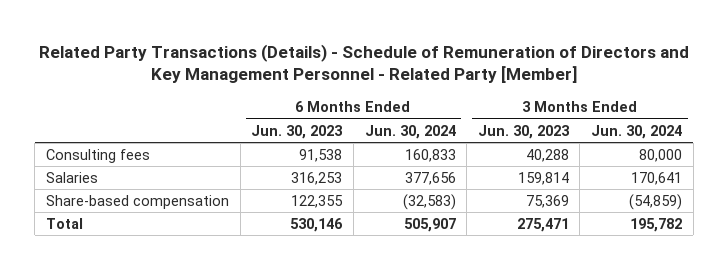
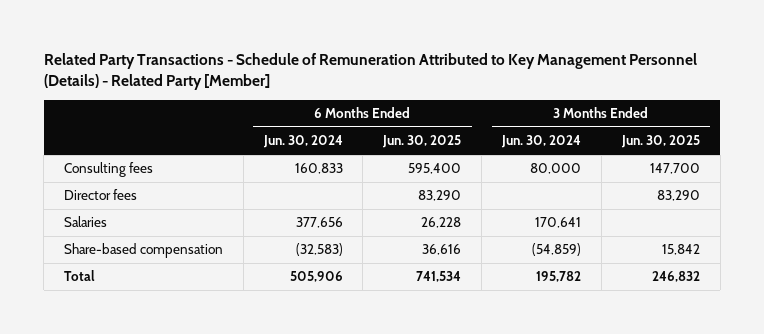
[39,43,690,84] Related Party Transactions (Details) - Schedule of Remuneration of Directors and Key Management Personnel - Related Party [Member] -> [43,52,697,91] Related Party Transactions - Schedule of Remuneration Attributed to Key Management Personnel (Details) - Related Party [Member]
[251,124,344,139] Jun. 30, 2023 -> none
[477,124,570,139] Jun. 30, 2023 -> none
none -> [382,135,462,149] Jun. 30, 2025
none -> [620,135,700,149] Jun. 30, 2025
none -> [63,189,137,201] Director fees
[403,217,456,232] 505,907 -> [289,271,343,283] 505,906

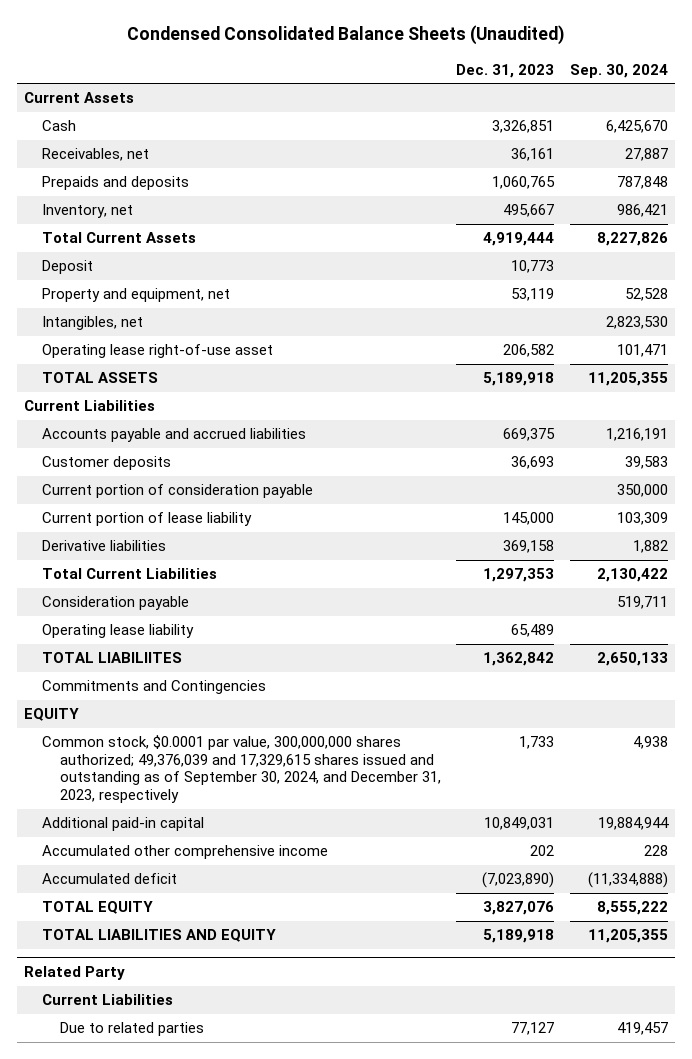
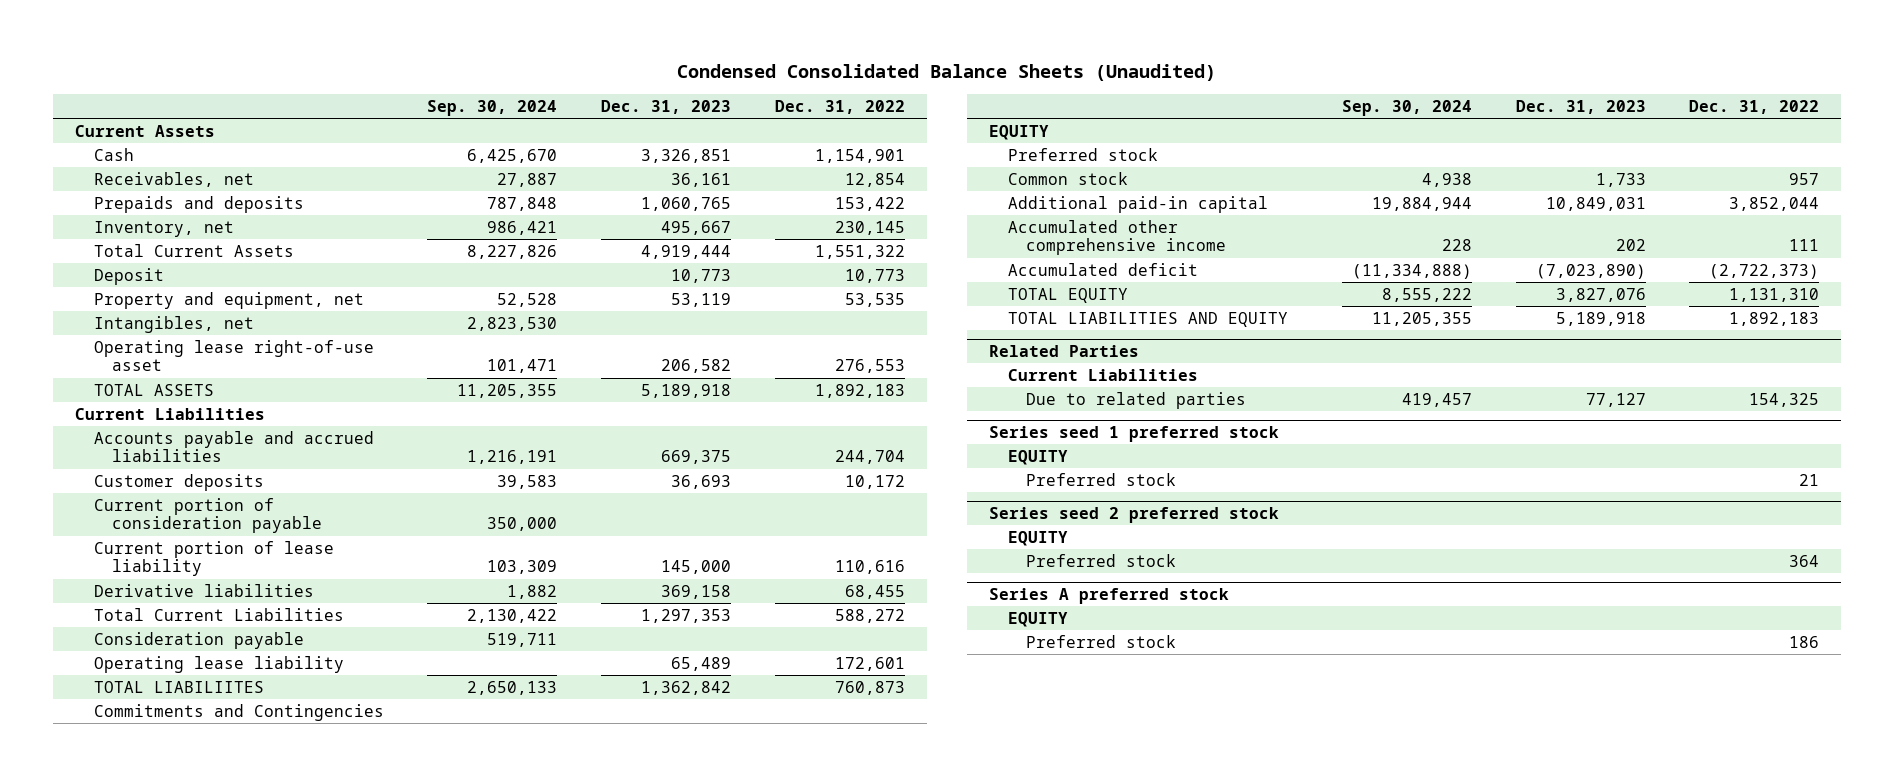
none -> [775,100,906,115] Dec. 31, 2022
none -> [1007,147,1158,161] Preferred stock
[41,735,441,803] Common stock, $0.0001 par value, 300,000,000 shares authorized; 49,376,039 and 17,329,615 shares issued and outstanding as of September 30, 2024, and December 31, 2023, respectively -> [1007,171,1128,185] Common stock
[24,966,126,981] Related Party -> [989,345,1140,358] Related Parties
none -> [989,426,1280,443] Series seed 1 preferred stock
none -> [1007,449,1068,465] EQUITY
none -> [1026,472,1177,486] Preferred stock
none -> [989,507,1280,524] Series seed 2 preferred stock
none -> [1007,530,1068,546] EQUITY
none -> [1026,553,1177,567] Preferred stock
none -> [989,588,1230,605] Series A preferred stock
none -> [1007,611,1068,627] EQUITY
none -> [1026,634,1177,648] Preferred stock

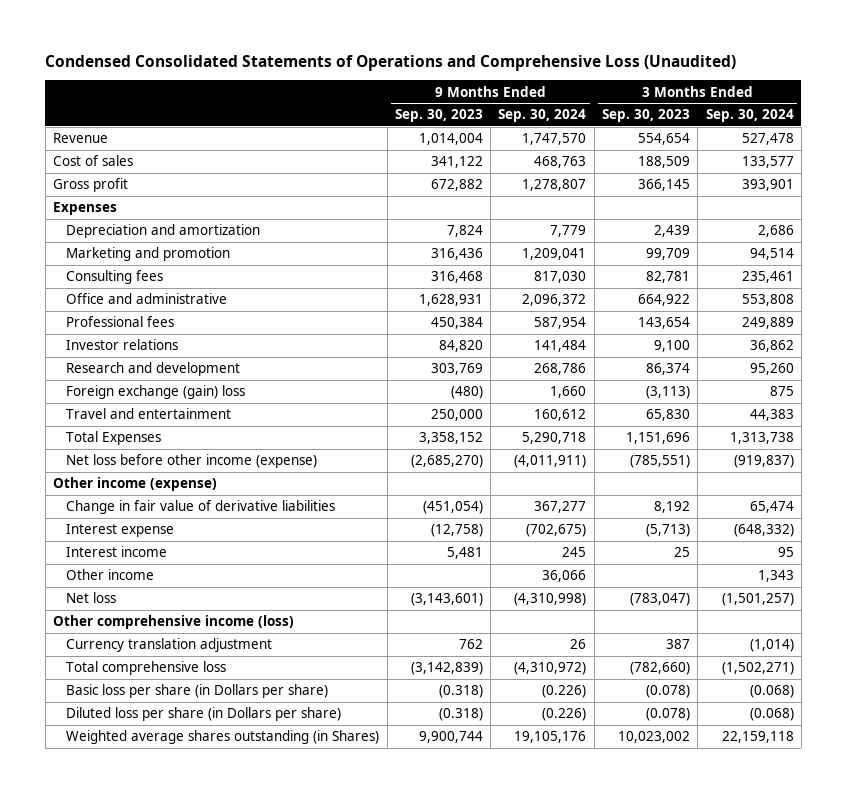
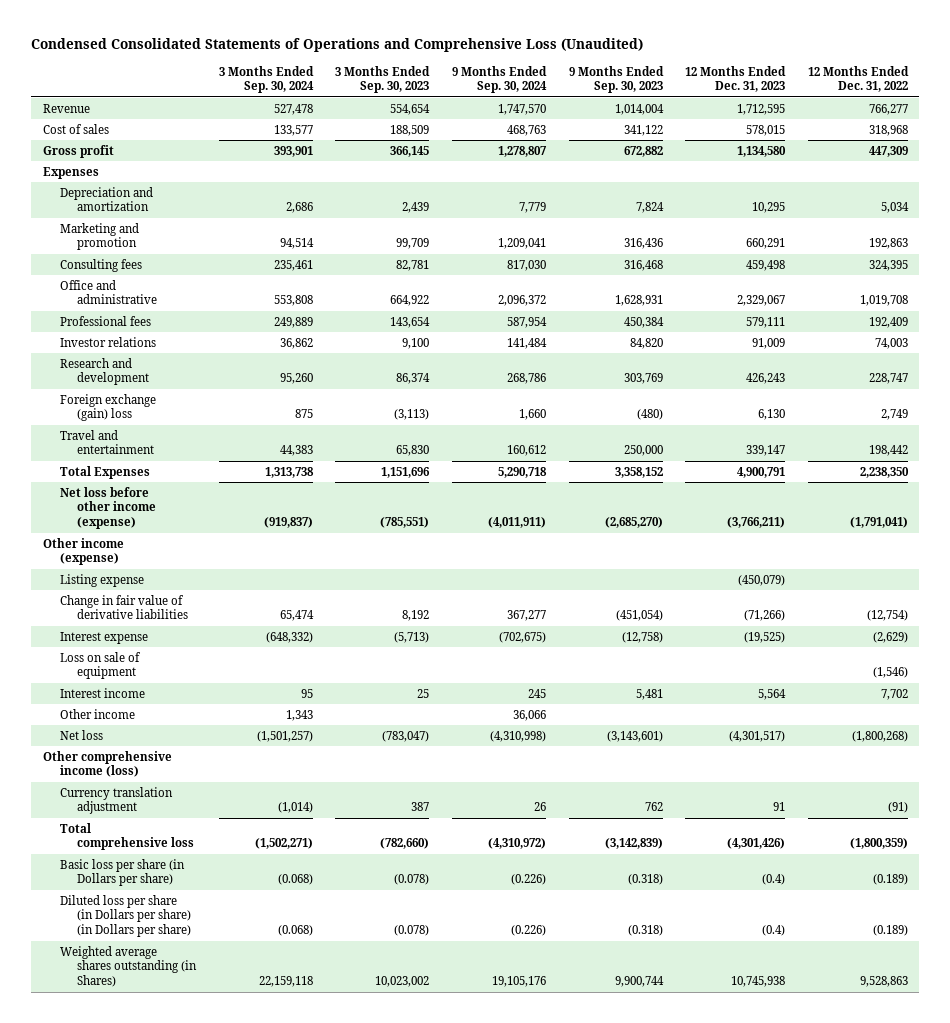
none -> [685,65,787,93] 12 Months Ended Dec. 31, 2023
none -> [807,65,909,93] 12 Months Ended Dec. 31, 2022
none -> [59,573,144,587] Listing expense
none -> [59,651,141,680] Loss on sale of equipment
[66,707,342,722] Diluted loss per share (in Dollars per share) -> [59,894,192,938] Diluted loss per share (in Dollars per share) (in Dollars per share)

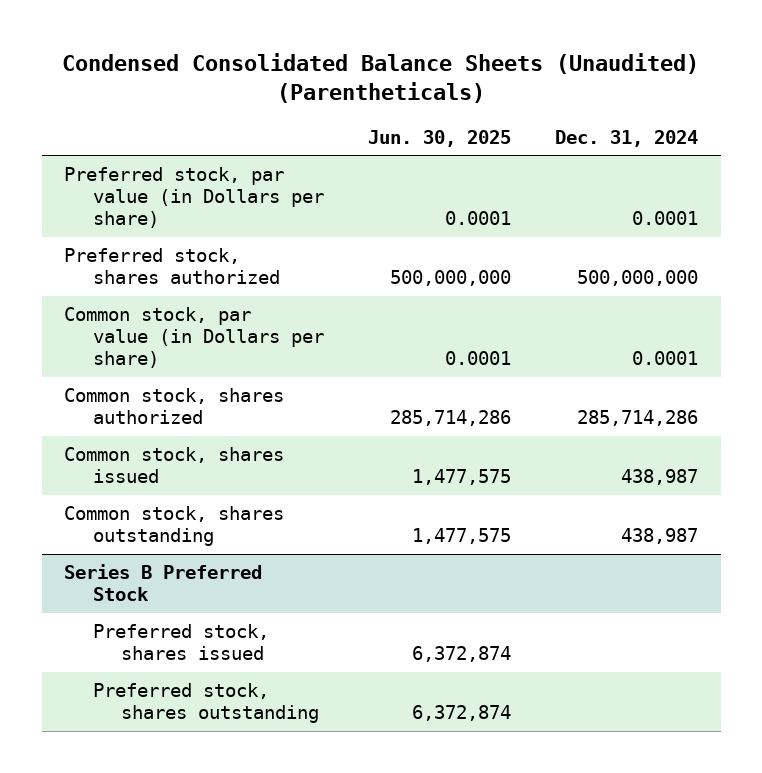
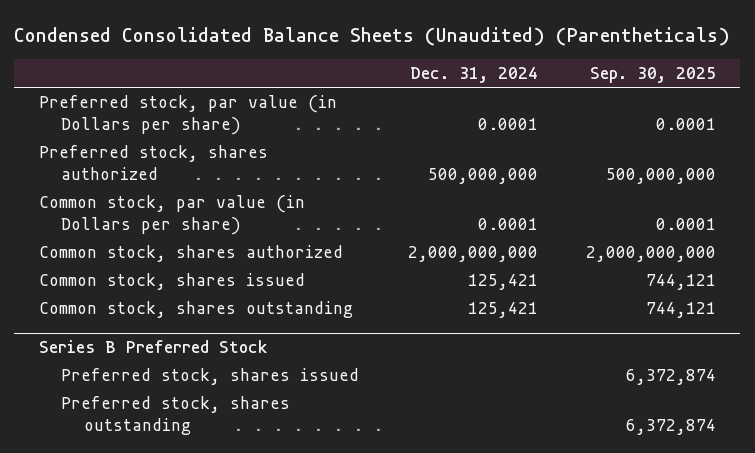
[367,129,511,147] Jun. 30, 2025 -> none
none -> [590,67,717,84] Sep. 30, 2025
[577,410,699,427] 285,714,286 -> [407,246,538,263] 2,000,000,000
[621,469,699,486] 438,987 -> [467,274,538,291] 125,421
[621,528,699,545] 438,987 -> [467,302,538,319] 125,421

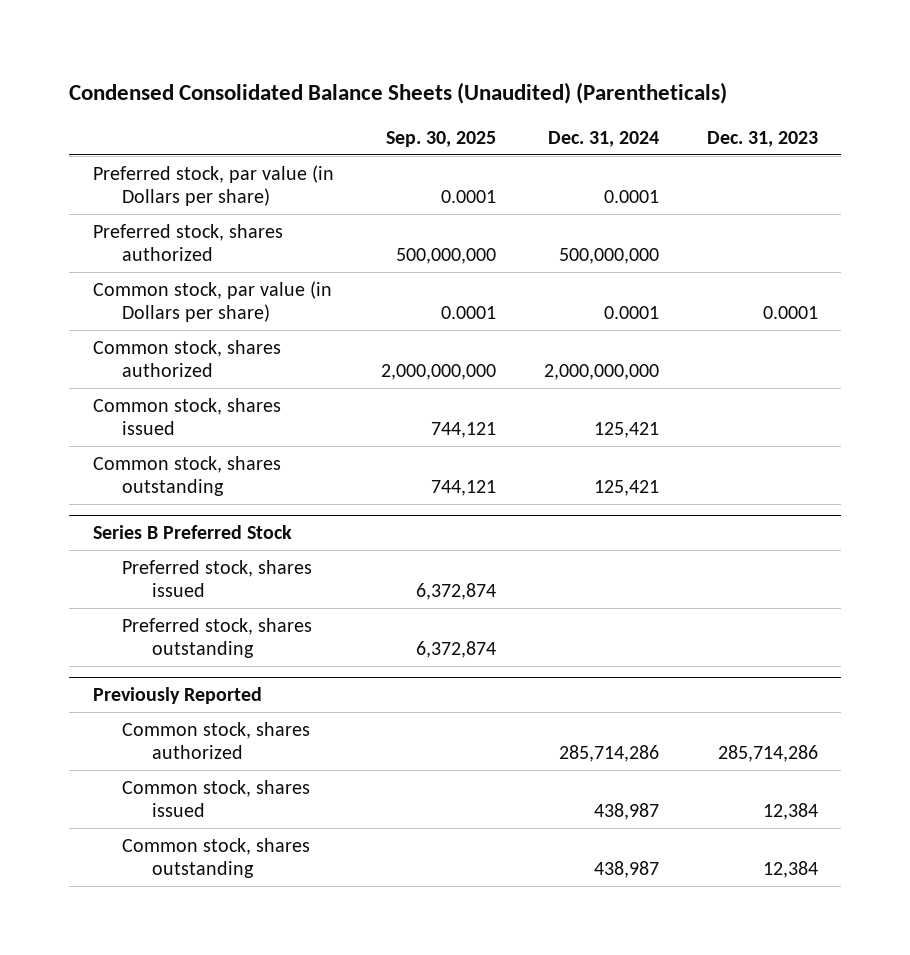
none -> [706,130,818,147] Dec. 31, 2023
none -> [92,687,262,705] Previously Reported
none -> [122,721,311,759] Common stock, shares authorized
none -> [122,779,311,817] Common stock, shares issued
none -> [122,837,311,878] Common stock, shares outstanding

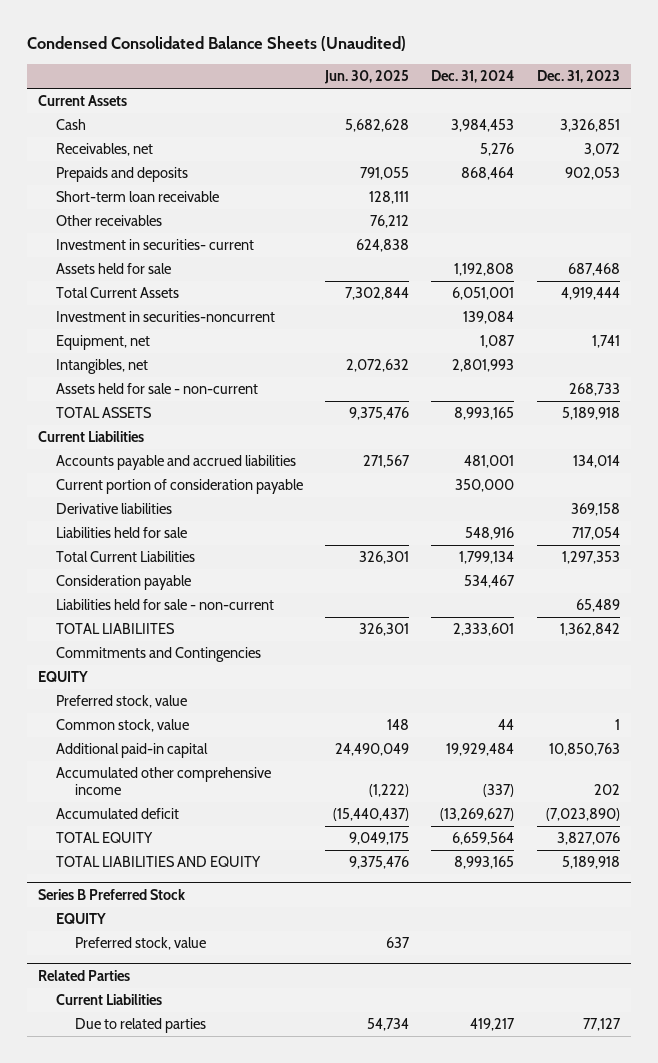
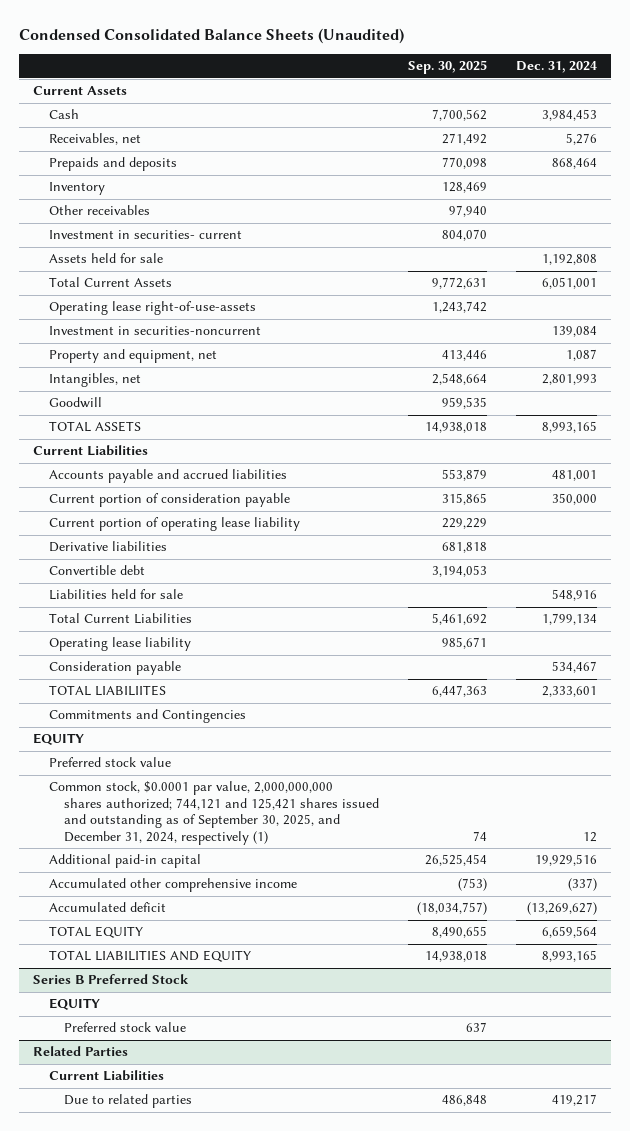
[324,69,410,84] Jun. 30, 2025 -> none
[536,69,620,83] Dec. 31, 2023 -> none
none -> [408,60,488,75] Sep. 30, 2025
[56,191,220,203] Short-term loan receivable -> none
none -> [48,182,105,196] Inventory
none -> [48,301,256,316] Operating lease right-of-use-assets
[56,335,151,351] Equipment, net -> [48,349,217,364] Property and equipment, net
[56,383,259,395] Assets held for sale - non-current -> none
none -> [48,397,102,409] Goodwill
none -> [48,517,300,532] Current portion of operating lease liability
none -> [48,565,145,576] Convertible debt
none -> [48,637,191,652] Operating lease liability
[56,599,275,611] Liabilities held for sale - non-current -> none
[56,719,190,733] Common stock, value -> none
[56,695,188,709] Preferred stock, value -> [48,757,171,768] Preferred stock value
none -> [48,781,380,845] Common stock, $0.0001 par value, 2,000,000,000 shares authorized; 744,121 and 125,421 shares issued and outstanding as of September 30, 2025, and December 31, 2024, respectively (1)
[446,743,515,757] 19,929,484 -> [535,854,598,867] 19,929,516
[74,937,206,951] Preferred stock, value -> [64,1022,187,1033] Preferred stock value

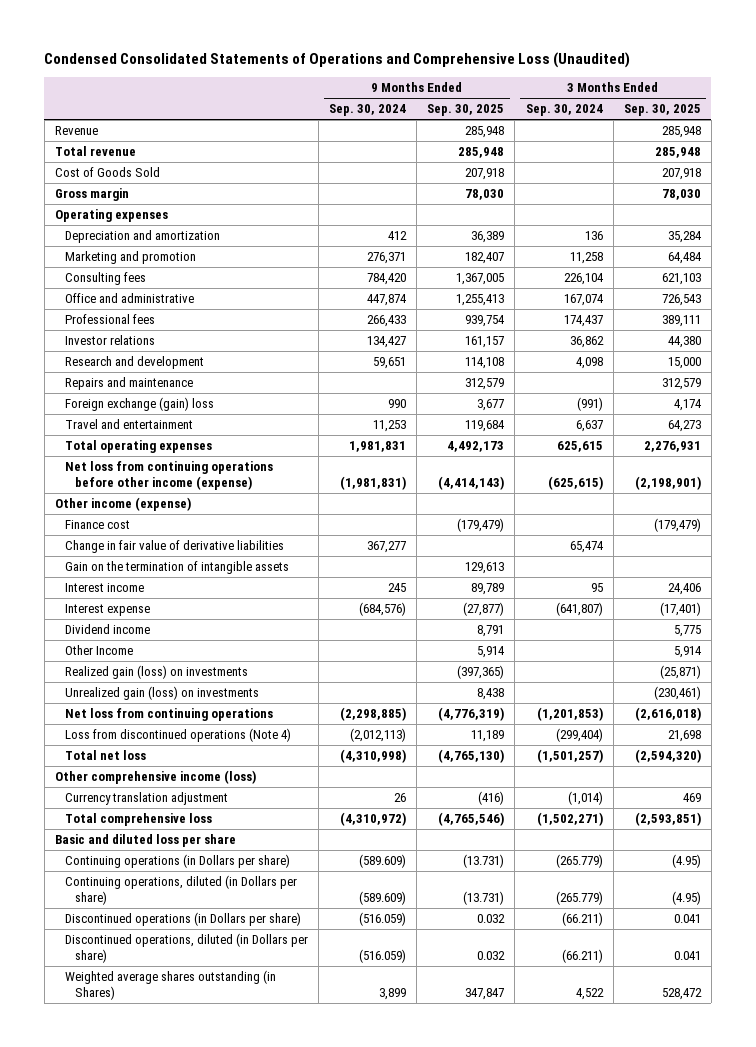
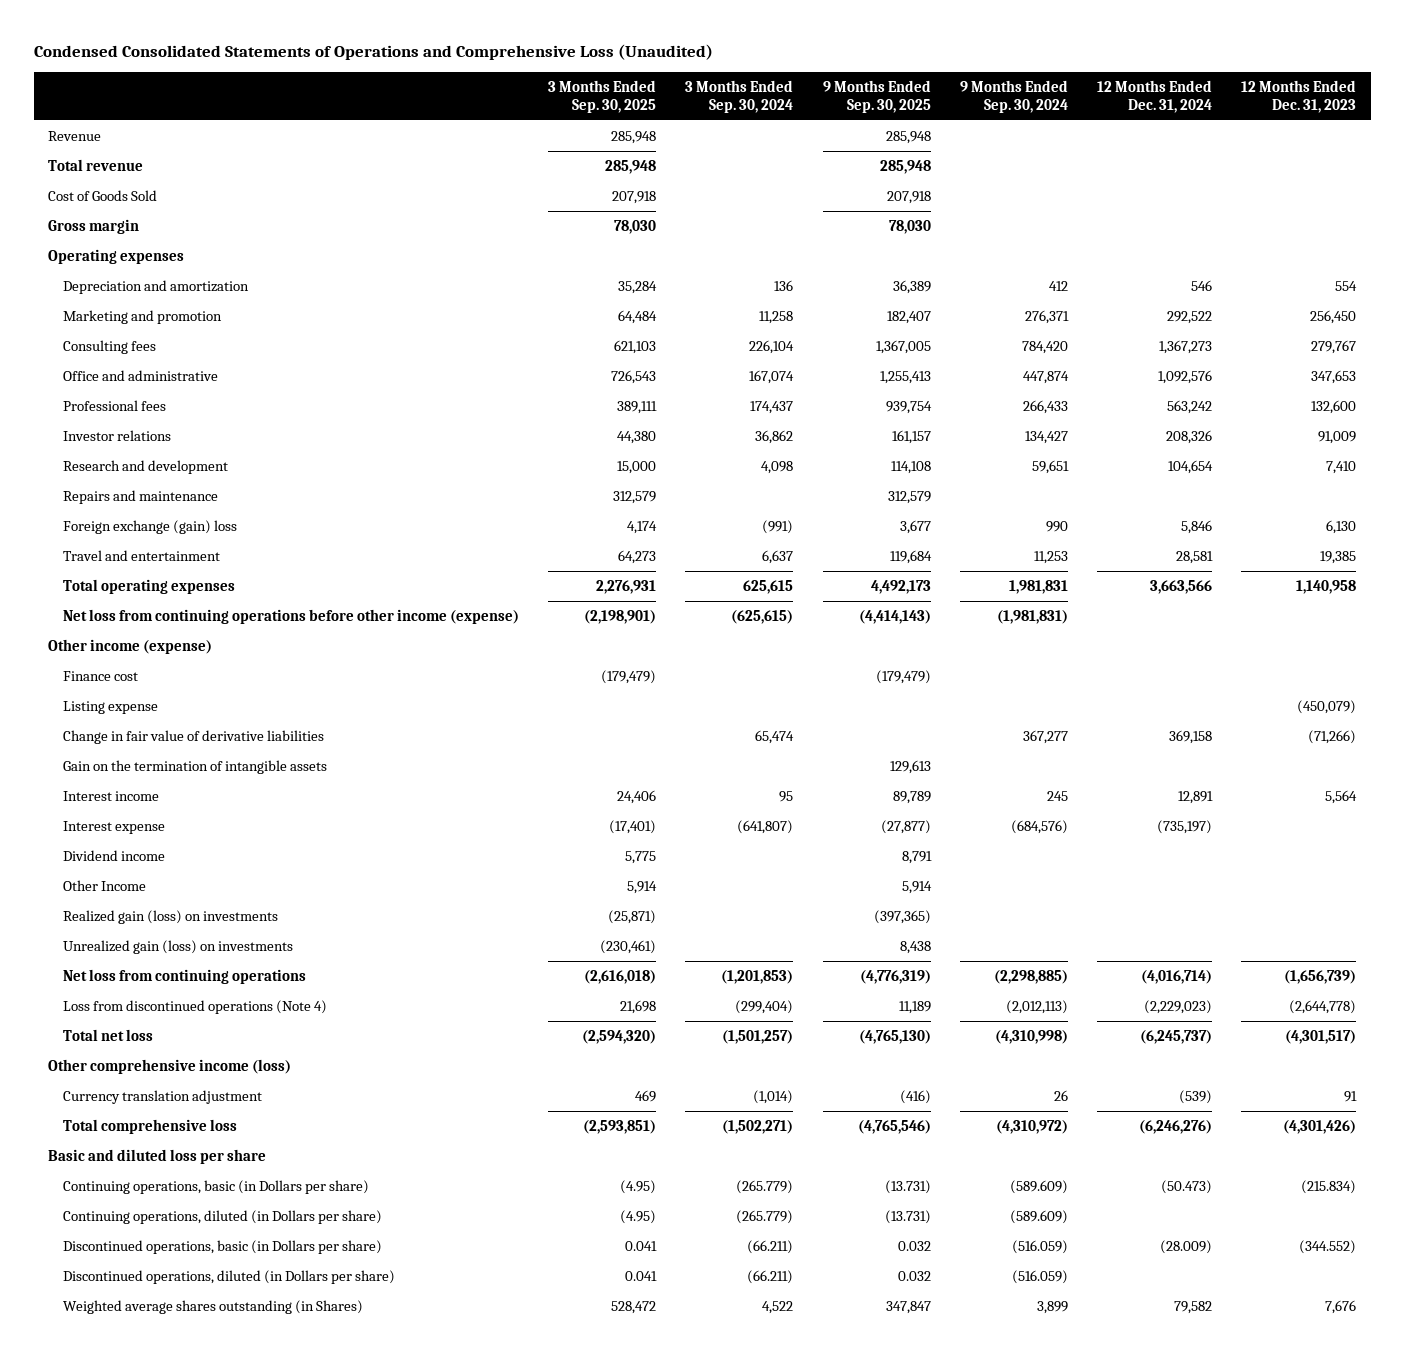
none -> [1097,79,1213,113] 12 Months Ended Dec. 31, 2024
none -> [1241,79,1357,113] 12 Months Ended Dec. 31, 2023
none -> [62,700,158,714] Listing expense
[64,854,290,869] Continuing operations (in Dollars per share) -> [62,1179,369,1194] Continuing operations, basic (in Dollars per share)
[64,912,301,927] Discontinued operations (in Dollars per share) -> [62,1239,382,1254] Discontinued operations, basic (in Dollars per share)

